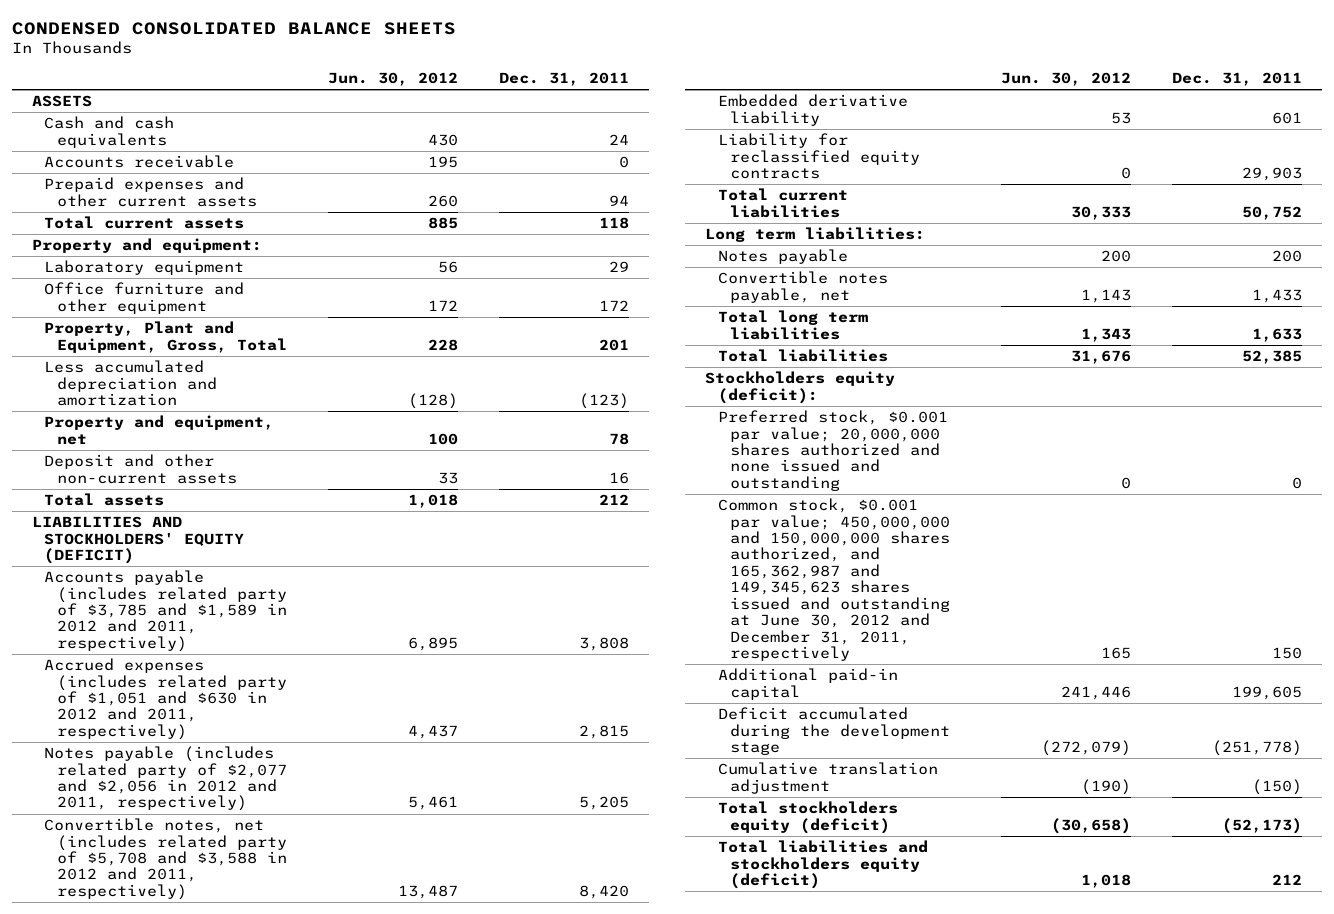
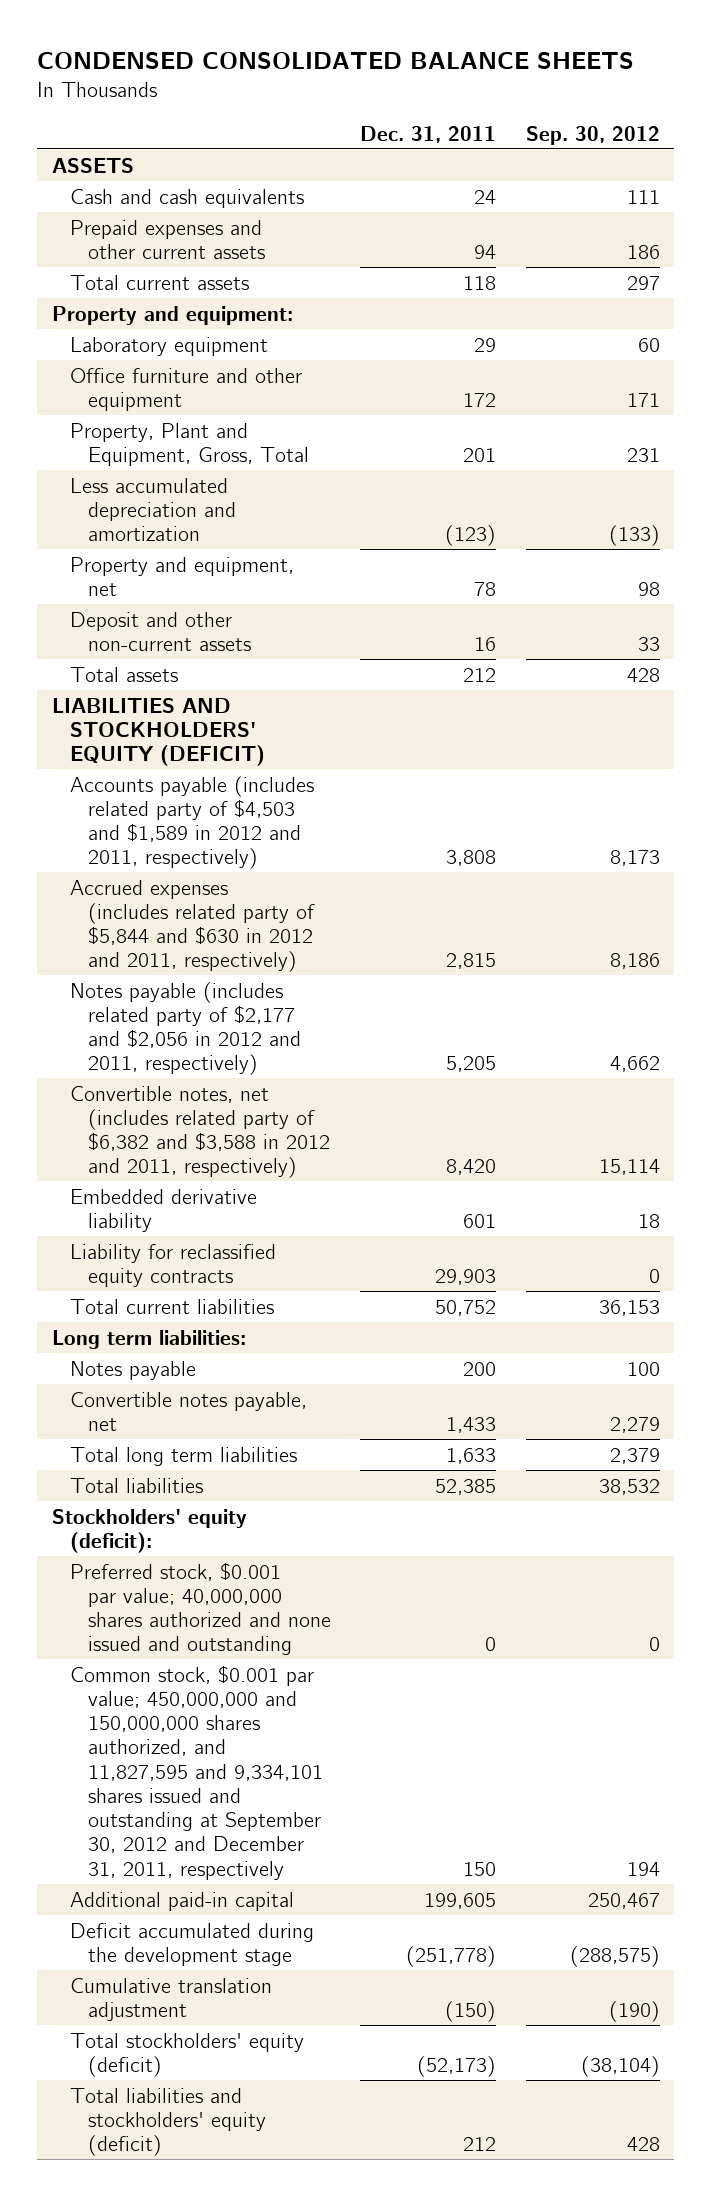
[327,72,458,87] Jun. 30, 2012 -> none
none -> [525,125,660,145] Sep. 30, 2012
[44,155,235,169] Accounts receivable -> none
[44,570,287,652] Accounts payable (includes related party of $3,785 and $1,589 in 2012 and 2011, respectively) -> [69,775,314,870] Accounts payable (includes related party of $4,503 and $1,589 in 2012 and 2011, respectively)
[44,658,287,740] Accrued expenses (includes related party of $1,051 and $630 in 2012 and 2011, respectively) -> [69,879,316,973] Accrued expenses (includes related party of $5,844 and $630 in 2012 and 2011, respectively)
[44,746,287,812] Notes payable (includes related party of $2,077 and $2,056 in 2012 and 2011, respectively) -> [69,981,302,1076] Notes payable (includes related party of $2,177 and $2,056 in 2012 and 2011, respectively)
[44,818,287,900] Convertible notes, net (includes related party of $5,708 and $3,588 in 2012 and 2011, respectively) -> [69,1085,331,1179] Convertible notes, net (includes related party of $6,382 and $3,588 in 2012 and 2011, respectively)
[705,371,896,404] Stockholders equity (deficit): -> [51,1508,247,1553] Stockholders' equity (deficit):
[717,410,948,491] Preferred stock, $0.001 par value; 20,000,000 shares authorized and none issued and outstanding -> [69,1561,332,1656] Preferred stock, $0.001 par value; 40,000,000 shares authorized and none issued and outstanding
[717,498,950,662] Common stock, $0.001 par value; 450,000,000 and 150,000,000 shares authorized, and 165,362,987 and 149,345,623 shares issued and outstanding at June 30, 2012 and December 31, 2011, respectively -> [69,1664,324,1880] Common stock, $0.001 par value; 450,000,000 and 150,000,000 shares authorized, and 11,827,595 and 9,334,101 shares issued and outstanding at September 30, 2012 and December 31, 2011, respectively
[717,801,898,834] Total stockholders equity (deficit) -> [69,2032,304,2077] Total stockholders' equity (deficit)
[717,840,928,889] Total liabilities and stockholders equity (deficit) -> [69,2087,267,2157] Total liabilities and stockholders' equity (deficit)

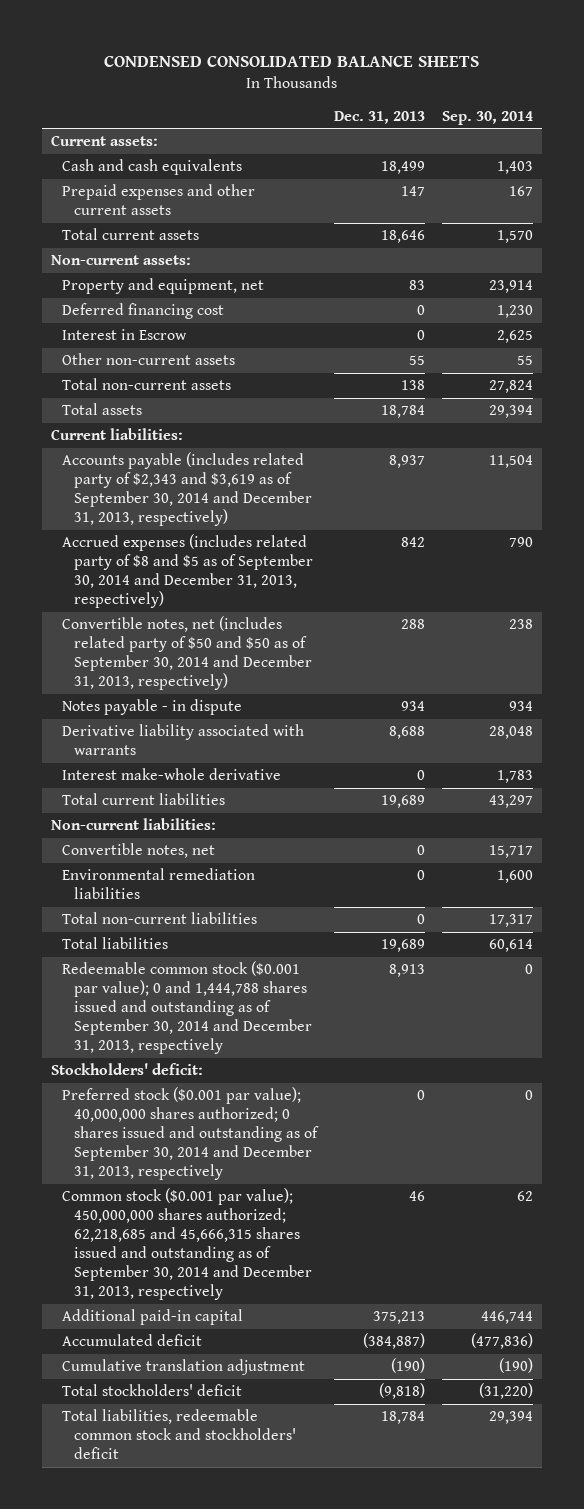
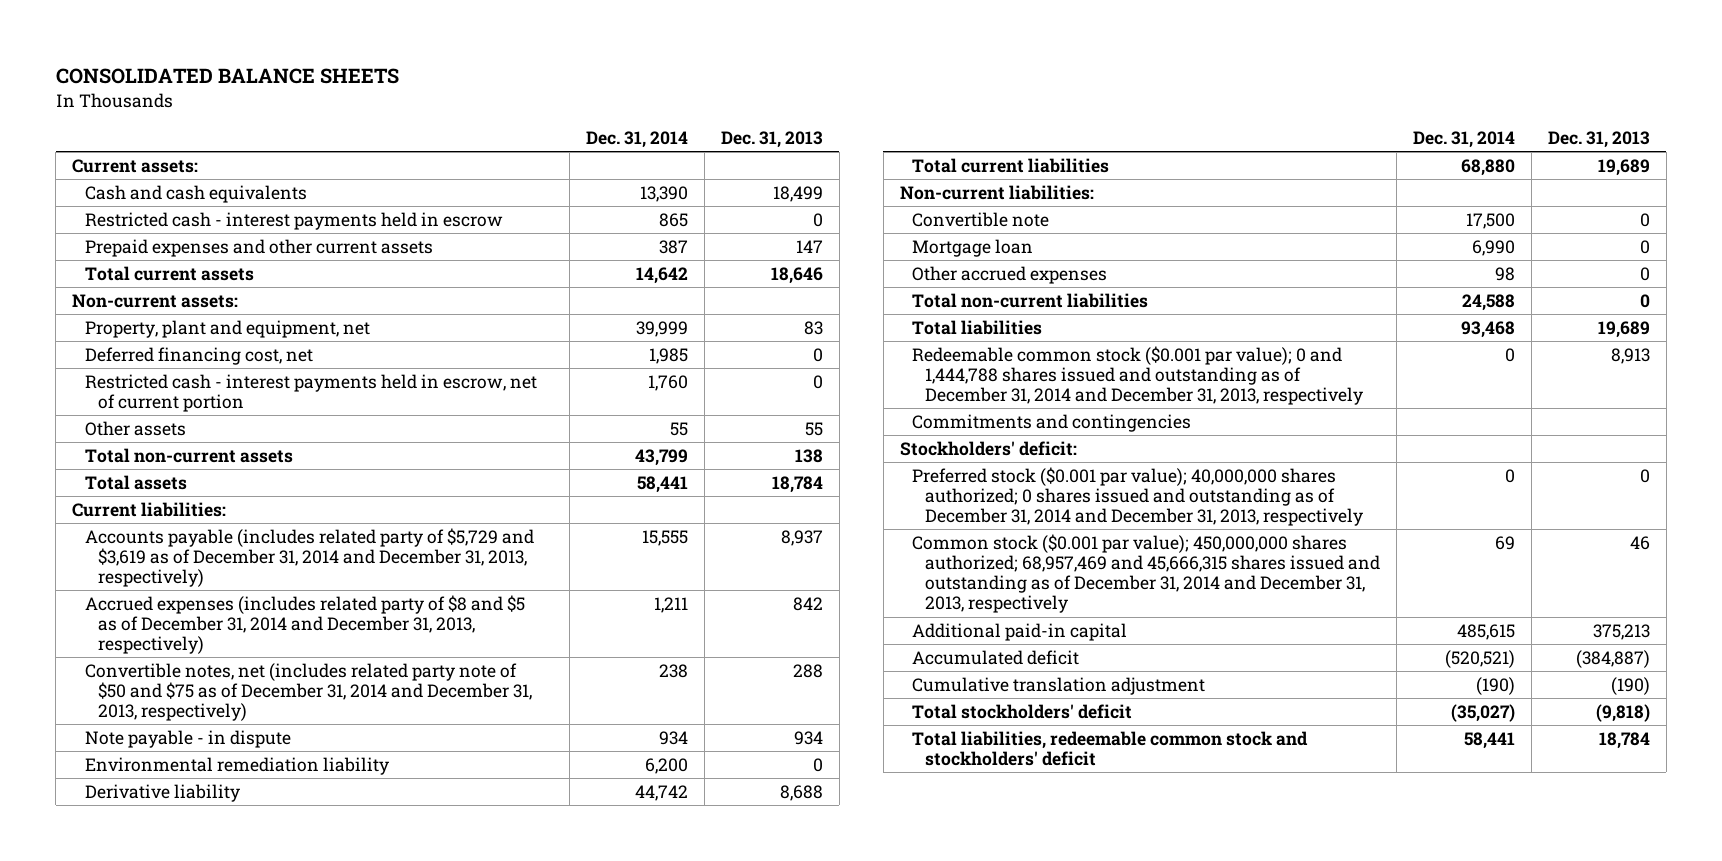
[103,55,479,67] CONDENSED CONSOLIDATED BALANCE SHEETS -> [55,68,399,85] CONSOLIDATED BALANCE SHEETS
[442,110,534,125] Sep. 30, 2014 -> none
none -> [585,131,688,149] Dec. 31, 2014
none -> [85,211,504,230] Restricted cash - interest payments held in escrow
[62,329,188,341] Interest in Escrow -> none
[62,278,265,295] Property and equipment, net -> [85,319,371,338] Property, plant and equipment, net
[62,303,225,320] Deferred financing cost -> [85,346,314,365] Deferred financing cost, net
none -> [85,373,538,412] Restricted cash - interest payments held in escrow, net of current portion
[62,353,236,366] Other non-current assets -> [85,420,187,436] Other assets
[62,768,282,781] Interest make-whole derivative -> none
[62,452,312,527] Accounts payable (includes related party of $2,343 and $3,619 as of September 30, 2014 and December 31, 2013, respectively) -> [85,527,535,588] Accounts payable (includes related party of $5,729 and $3,619 as of December 31, 2014 and December 31, 2013, respectively)
[62,534,313,609] Accrued expenses (includes related party of $8 and $5 as of September 30, 2014 and December 31, 2013, respectively) -> [85,594,526,655] Accrued expenses (includes related party of $8 and $5 as of December 31, 2014 and December 31, 2013, respectively)
[62,616,312,691] Convertible notes, net (includes related party of $50 and $50 as of September 30, 2014 and December 31, 2013, respectively) -> [85,662,532,722] Convertible notes, net (includes related party note of $50 and $75 as of December 31, 2014 and December 31, 2013, respectively)
[62,699,243,716] Notes payable - in dispute -> [85,729,292,748] Note payable - in dispute
none -> [85,756,390,775] Environmental remediation liability
[62,724,305,756] Derivative liability associated with warrants -> [85,783,241,802] Derivative liability
[62,868,256,900] Environmental remediation liabilities -> none
[62,843,216,859] Convertible notes, net -> [912,211,1050,227] Convertible note
none -> [912,238,1034,257] Mortgage loan
none -> [912,265,1108,284] Other accrued expenses
[62,961,312,1055] Redeemable common stock ($0.001 par value); 0 and 1,444,788 shares issued and outstanding as of September 30, 2014 and December 31, 2013, respectively -> [912,345,1363,406] Redeemable common stock ($0.001 par value); 0 and 1,444,788 shares issued and outstanding as of December 31, 2014 and December 31, 2013, respectively
none -> [912,413,1192,432] Commitments and contingencies
[62,1087,319,1181] Preferred stock ($0.001 par value); 40,000,000 shares authorized; 0 shares issued and outstanding as of September 30, 2014 and December 31, 2013, respectively -> [912,466,1363,527] Preferred stock ($0.001 par value); 40,000,000 shares authorized; 0 shares issued and outstanding as of December 31, 2014 and December 31, 2013, respectively
[62,1188,312,1301] Common stock ($0.001 par value); 450,000,000 shares authorized; 62,218,685 and 45,666,315 shares issued and outstanding as of September 30, 2014 and December 31, 2013, respectively -> [912,533,1380,614] Common stock ($0.001 par value); 450,000,000 shares authorized; 68,957,469 and 45,666,315 shares issued and outstanding as of December 31, 2014 and December 31, 2013, respectively

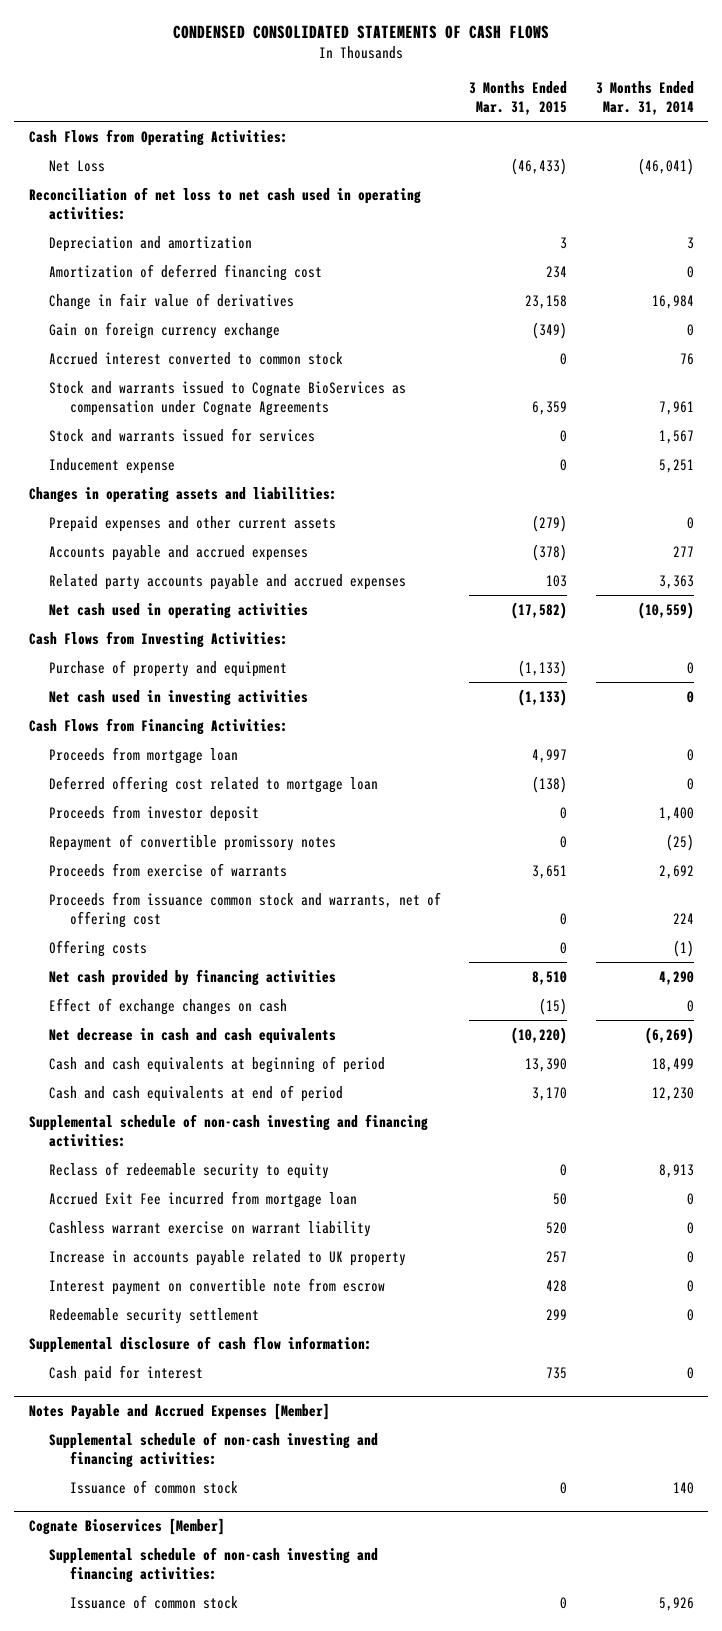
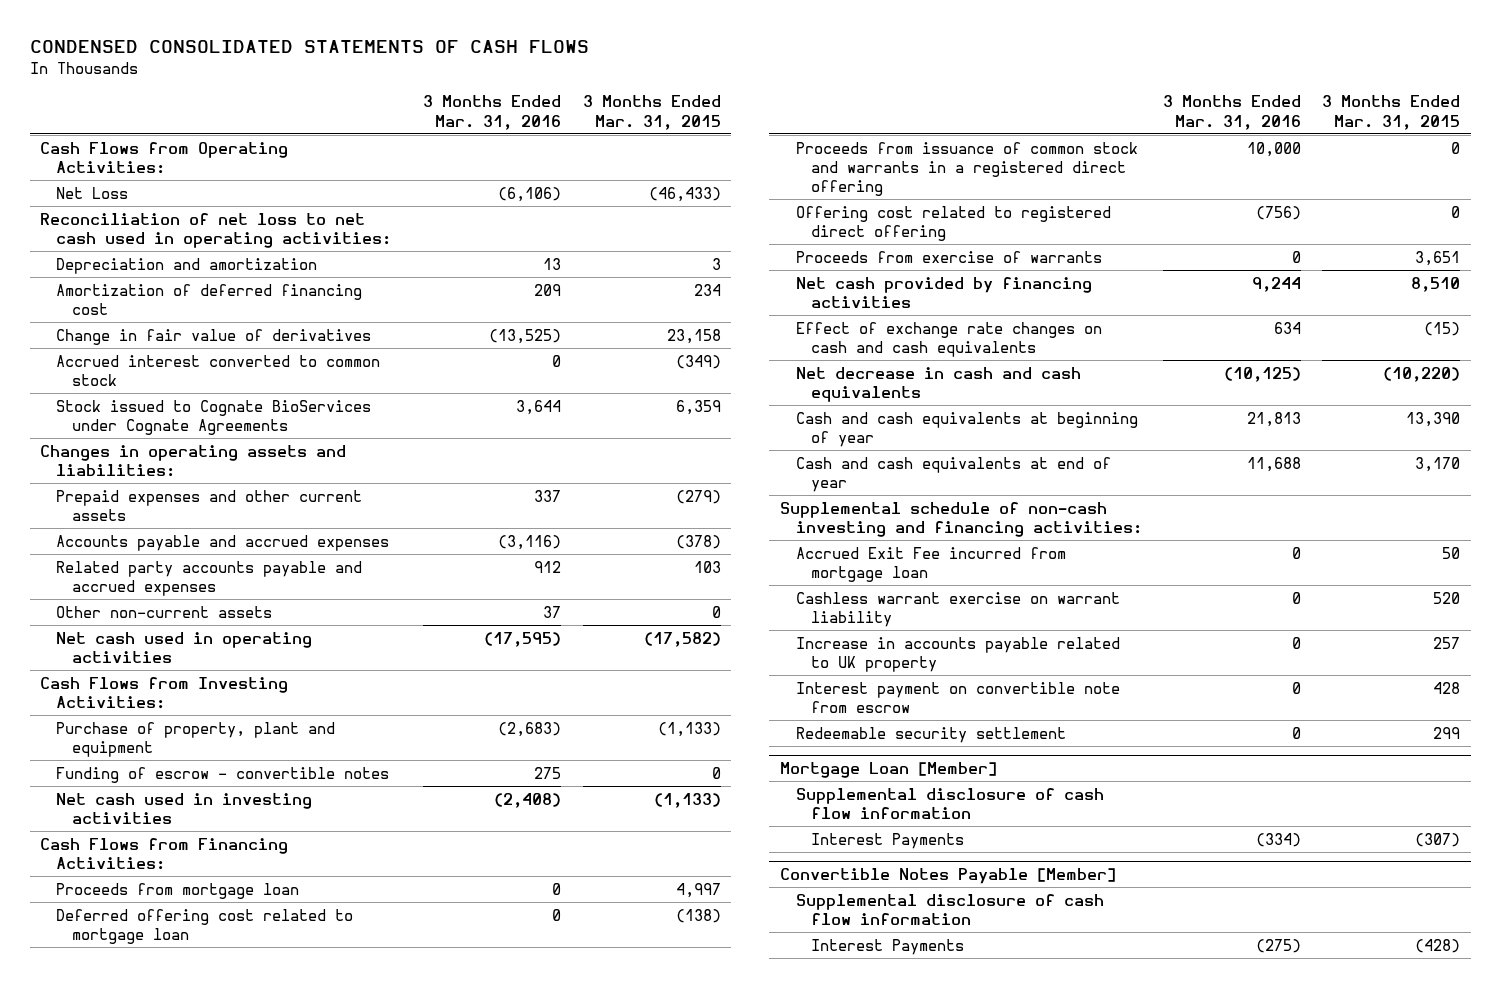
[595,81,694,116] 3 Months Ended Mar. 31, 2014 -> none
none -> [423,95,562,130] 3 Months Ended Mar. 31, 2016
[49,321,281,339] Gain on foreign currency exchange -> none
[49,427,316,442] Stock and warrants issued for services -> none
[49,457,176,474] Inducement expense -> none
[560,352,568,365] 0 -> [675,354,721,369] (349)
[49,380,407,416] Stock and warrants issued to Cognate BioServices as compensation under Cognate Agreements -> [56,399,372,435] Stock issued to Cognate BioServices under Cognate Agreements
none -> [56,605,273,618] Other non-current assets
[49,659,288,677] Purchase of property and equipment -> [56,721,336,757] Purchase of property, plant and equipment
none -> [56,766,390,783] Funding of escrow - convertible notes
[49,804,260,822] Proceeds from investor deposit -> none
[49,833,337,851] Repayment of convertible promissory notes -> none
none -> [795,141,1138,197] Proceeds from issuance of common stock and warrants in a registered direct offering
none -> [795,205,1111,241] Offering cost related to registered direct offering
[49,891,442,928] Proceeds from issuance common stock and warrants, net of offering cost -> none
[49,939,148,957] Offering costs -> none
[49,997,288,1015] Effect of exchange changes on cash -> [795,321,1102,357] Effect of exchange rate changes on cash and cash equivalents
[49,1055,386,1073] Cash and cash equivalents at beginning of period -> [795,411,1138,447] Cash and cash equivalents at beginning of year
[49,1084,344,1102] Cash and cash equivalents at end of period -> [795,456,1111,492] Cash and cash equivalents at end of year
[49,1161,330,1179] Reclass of redeemable security to equity -> none
[28,1403,330,1421] Notes Payable and Accrued Expenses [Member] -> none
[49,1431,379,1468] Supplemental schedule of non-cash investing and financing activities: -> none
[69,1479,238,1494] Issuance of common stock -> none
[28,1518,225,1536] Cognate Bioservices [Member] -> none
[49,1546,379,1583] Supplemental schedule of non-cash investing and financing activities: -> none
[69,1594,238,1609] Issuance of common stock -> none
none -> [779,762,997,779] Mortgage Loan [Member]
[28,1335,372,1353] Supplemental disclosure of cash flow information: -> [795,787,1104,819] Supplemental disclosure of cash flow information
[49,1364,204,1382] Cash paid for interest -> [811,832,965,849] Interest Payments
[546,1366,568,1379] 735 -> [1415,832,1461,847] (307)
none -> [779,868,1116,885] Convertible Notes Payable [Member]
none -> [795,893,1104,925] Supplemental disclosure of cash flow information
none -> [811,938,965,955] Interest Payments

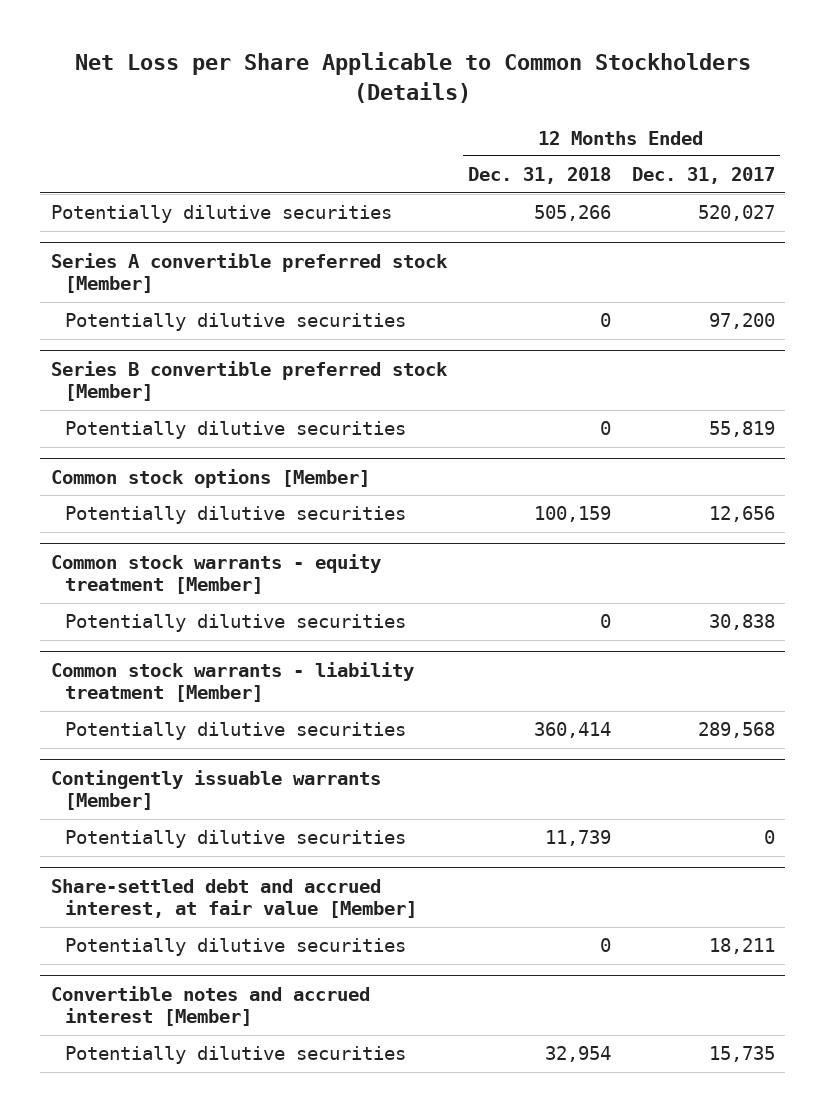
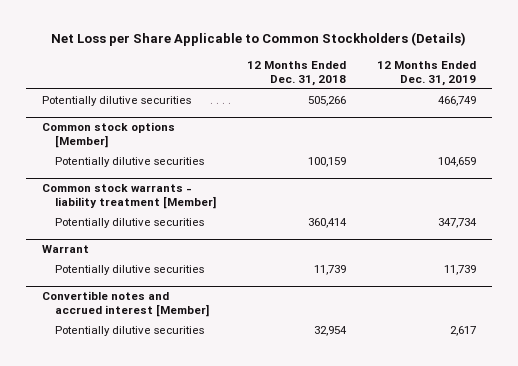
[631,167,775,185] Dec. 31, 2017 -> none
none -> [377,60,477,86] 12 Months Ended Dec. 31, 2019
[50,252,448,294] Series A convertible preferred stock [Member] -> none
[65,313,407,332] Potentially dilutive securities -> none
[50,360,448,402] Series B convertible preferred stock [Member] -> none
[65,421,407,440] Potentially dilutive securities -> none
[50,553,381,595] Common stock warrants - equity treatment [Member] -> none
[65,614,407,633] Potentially dilutive securities -> none
[50,769,381,811] Contingently issuable warrants [Member] -> [41,245,89,254] Warrant
[50,878,418,919] Share-settled debt and accrued interest, at fair value [Member] -> none
[65,938,407,957] Potentially dilutive securities -> none

